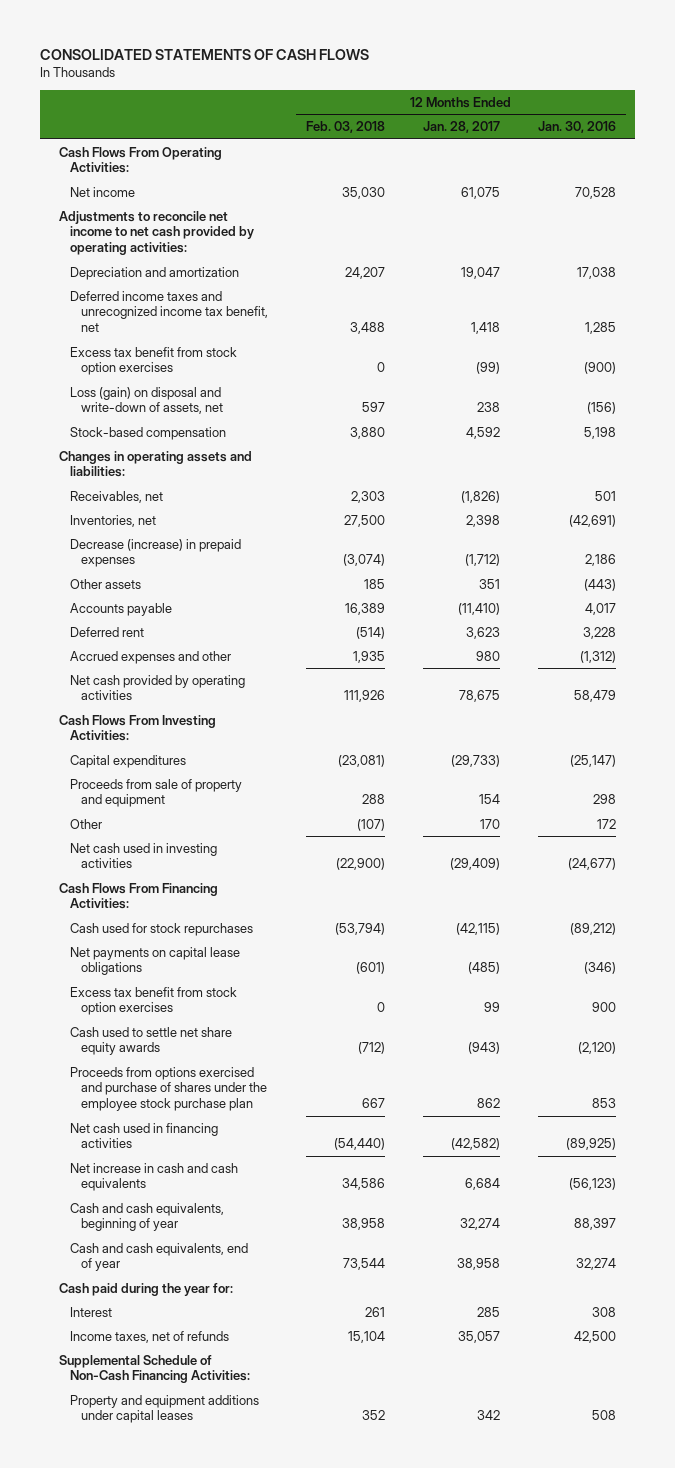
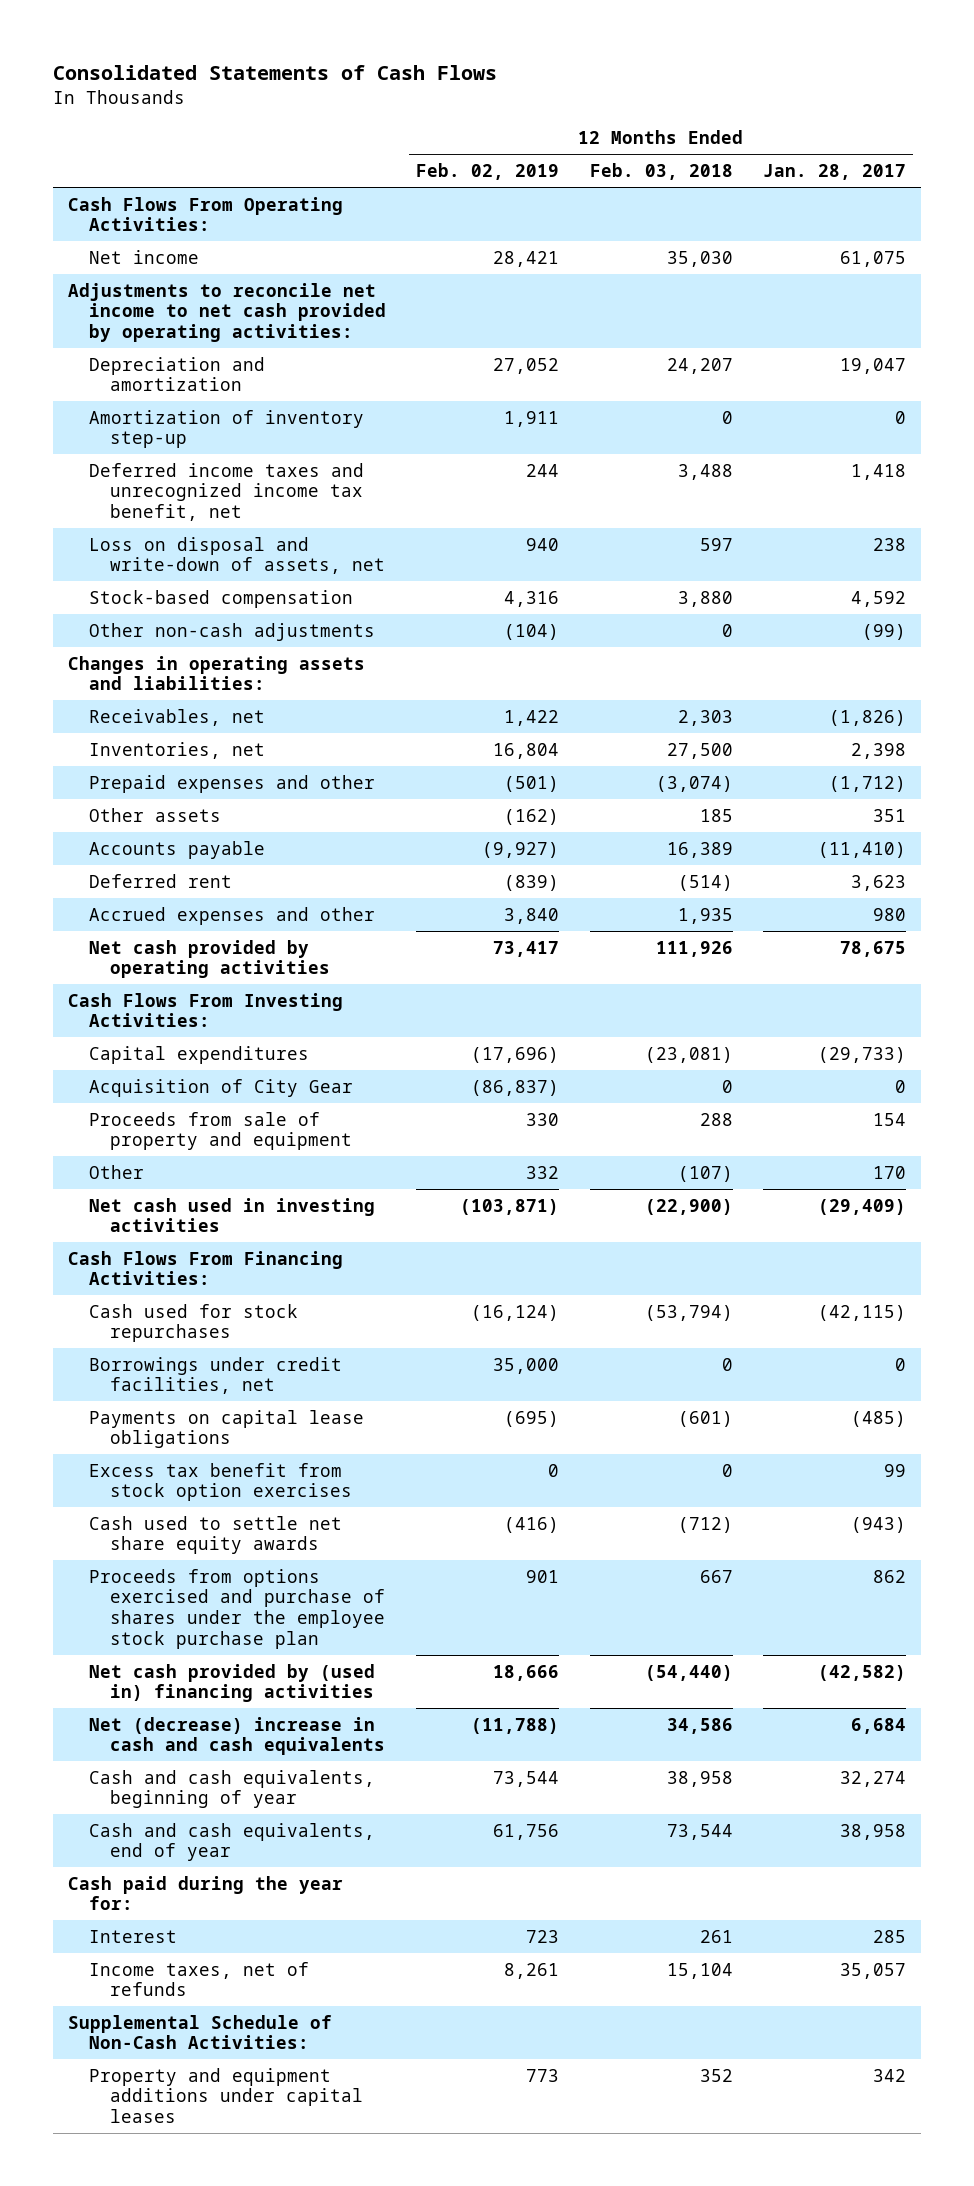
[39,48,369,60] CONSOLIDATED STATEMENTS OF CASH FLOWS -> [53,65,498,81] Consolidated Statements of Cash Flows
[538,120,617,133] Jan. 30, 2016 -> none
none -> [416,163,560,181] Feb. 02, 2019
none -> [89,409,365,449] Amortization of inventory step-up
[69,346,237,376] Excess tax benefit from stock option exercises -> none
[69,386,223,415] Loss (gain) on disposal and write-down of assets, net -> [89,536,385,575] Loss on disposal and write-down of assets, net
none -> [89,622,376,641] Other non-cash adjustments
[69,538,241,568] Decrease (increase) in prepaid expenses -> [89,774,376,793] Prepaid expenses and other
none -> [89,1078,354,1097] Acquisition of City Gear
none -> [89,1356,343,1395] Borrowings under credit facilities, net
[69,946,240,976] Net payments on capital lease obligations -> [89,1409,365,1449] Payments on capital lease obligations
[69,1122,218,1149] Net cash used in financing activities -> [89,1663,376,1703] Net cash provided by (used in) financing activities
[69,1162,238,1192] Net increase in cash and cash equivalents -> [89,1716,385,1756] Net (decrease) increase in cash and cash equivalents
[58,1354,250,1384] Supplemental Schedule of Non-Cash Financing Activities: -> [68,2014,333,2050] Supplemental Schedule of Non-Cash Activities:

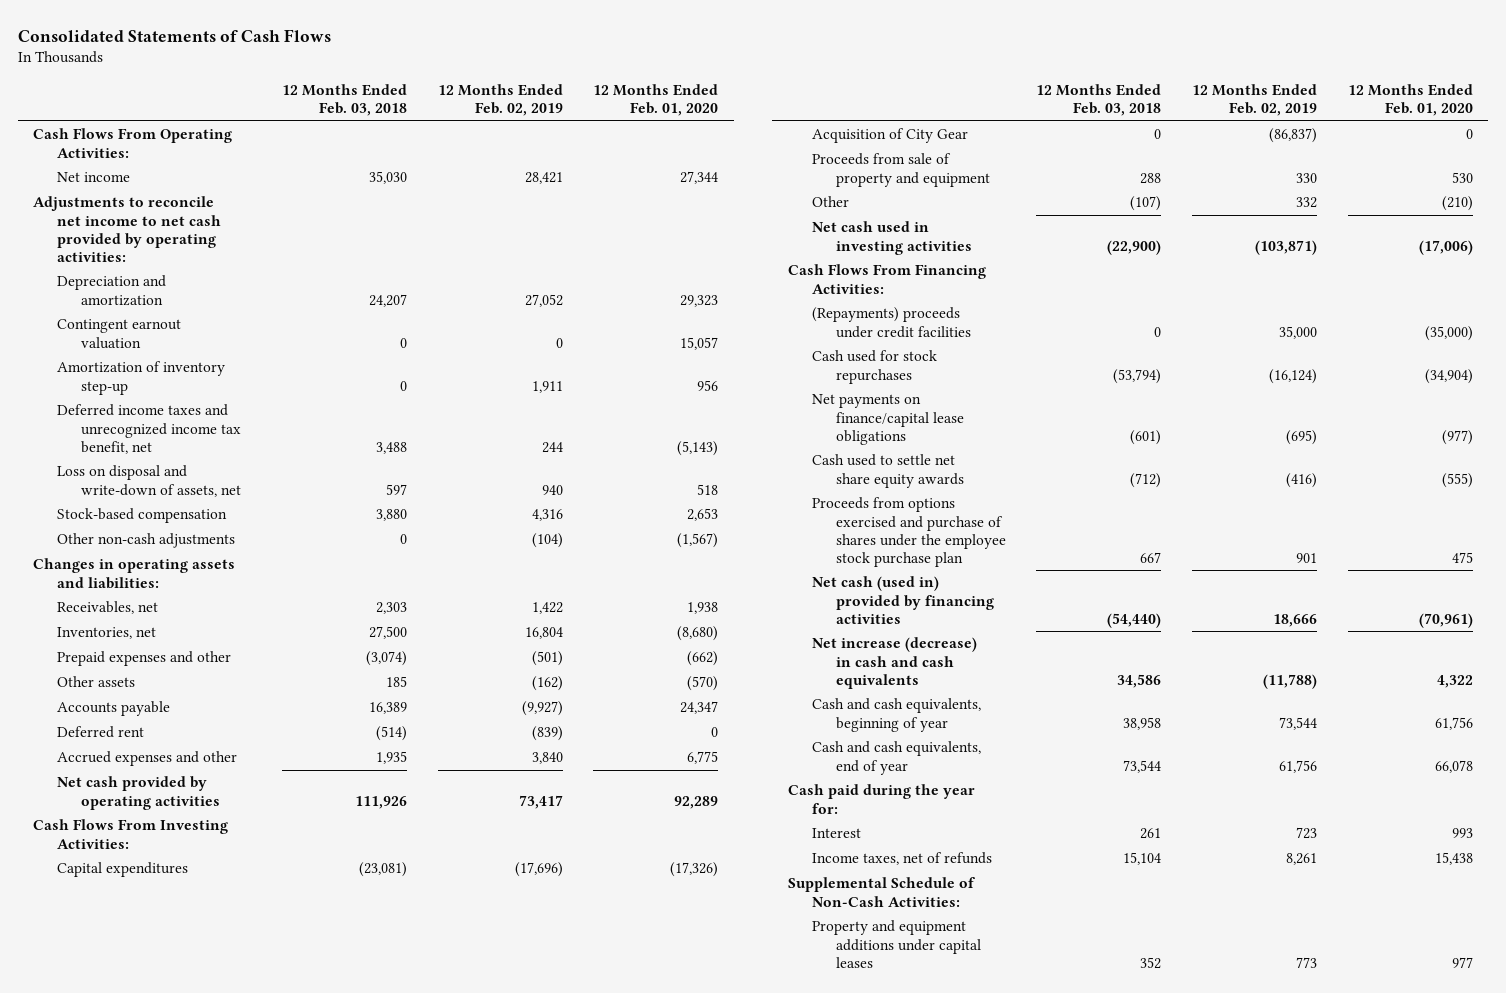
[762,164,906,181] Jan. 28, 2017 -> none
none -> [593,84,719,117] 12 Months Ended Feb. 01, 2020
none -> [57,319,182,349] Contingent earnout valuation
none -> [811,307,971,338] (Repayments) proceeds under credit facilities
[89,1356,343,1395] Borrowings under credit facilities, net -> none
[89,1462,352,1502] Excess tax benefit from stock option exercises -> none
[89,1409,365,1449] Payments on capital lease obligations -> [811,394,964,445] Net payments on finance/capital lease obligations
[89,1663,376,1703] Net cash provided by (used in) financing activities -> [811,576,994,624] Net cash (used in) provided by financing activities
[89,1716,385,1756] Net (decrease) increase in cash and cash equivalents -> [811,637,977,689] Net increase (decrease) in cash and cash equivalents

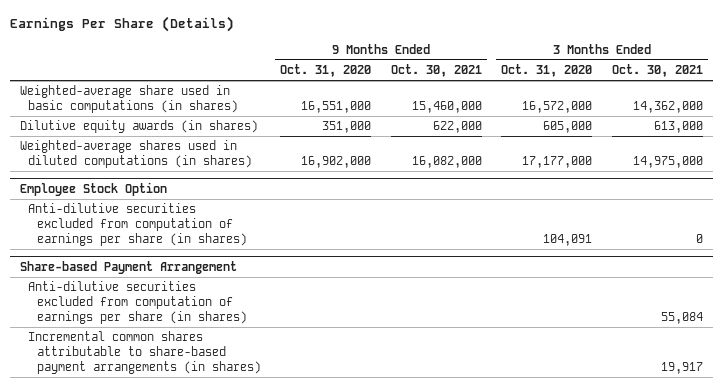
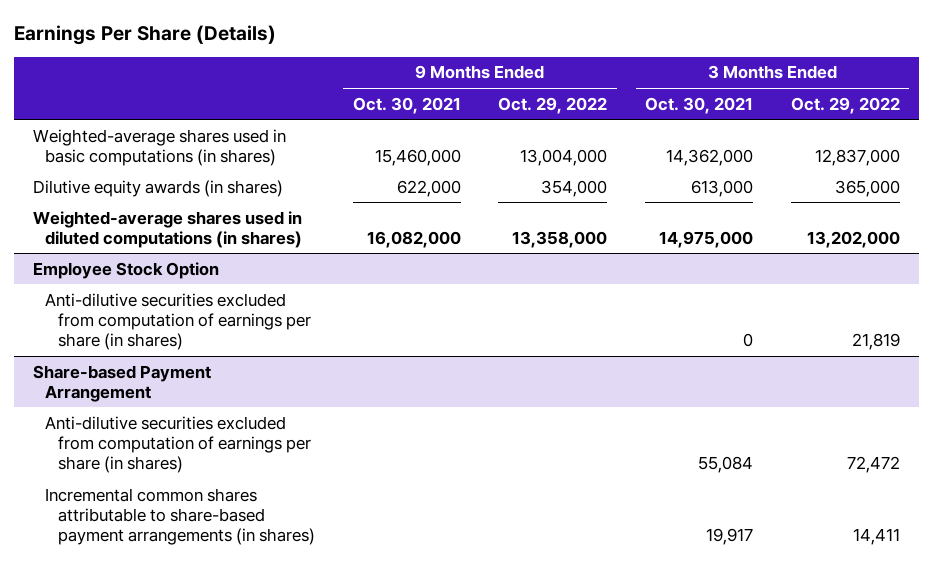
[280,63,372,77] Oct. 31, 2020 -> none
[501,63,593,77] Oct. 31, 2020 -> none
none -> [498,96,608,114] Oct. 29, 2022
none -> [790,96,900,114] Oct. 29, 2022
[19,85,239,113] Weighted-average share used in basic computations (in shares) -> [32,128,286,166] Weighted-average shares used in basic computations (in shares)

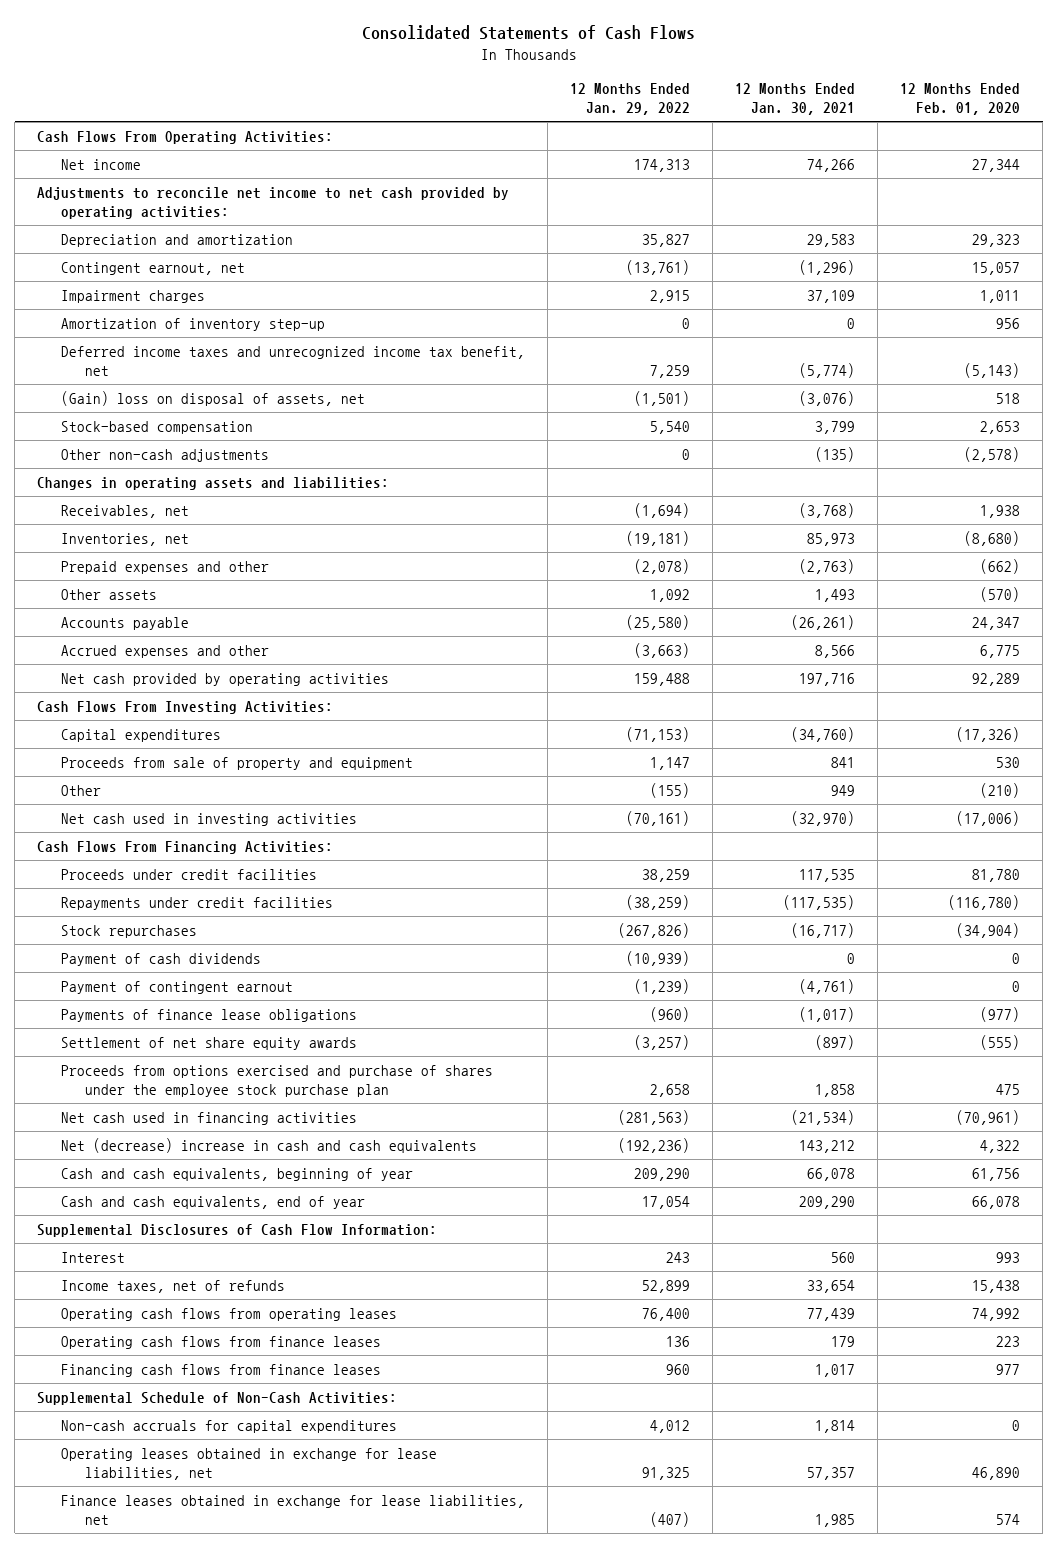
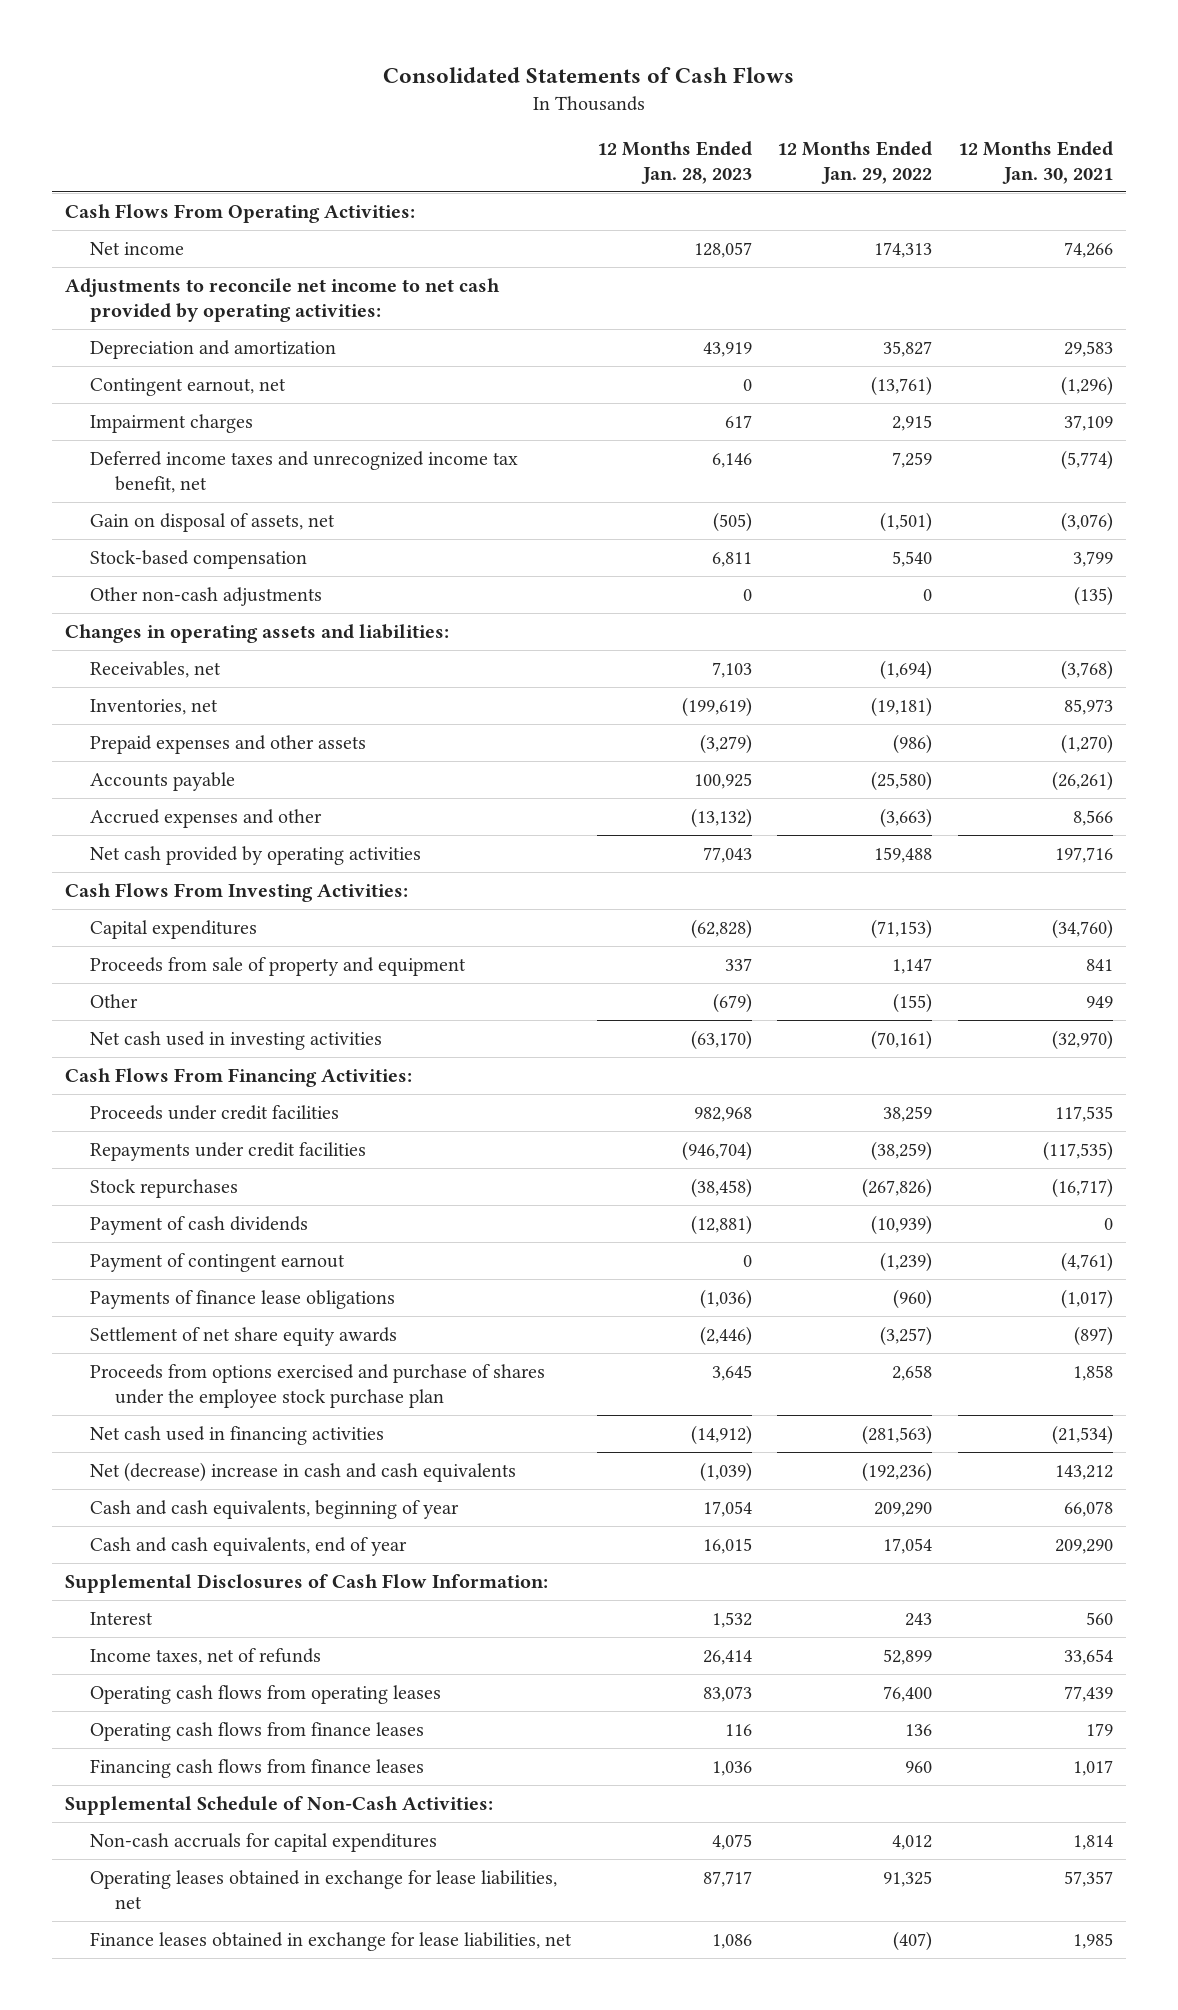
[900,82,1021,115] 12 Months Ended Feb. 01, 2020 -> none
none -> [596,140,752,184] 12 Months Ended Jan. 28, 2023
[61,317,326,331] Amortization of inventory step-up -> none
[61,390,366,406] (Gain) loss on disposal of assets, net -> [90,513,336,533] Gain on disposal of assets, net
[61,588,158,600] Other assets -> none
[61,560,270,574] Prepaid expenses and other -> [90,735,367,755] Prepaid expenses and other assets
[634,558,691,574] (2,078) -> [893,734,933,755] (986)
[799,558,856,574] (2,763) -> [1061,734,1114,755] (1,270)

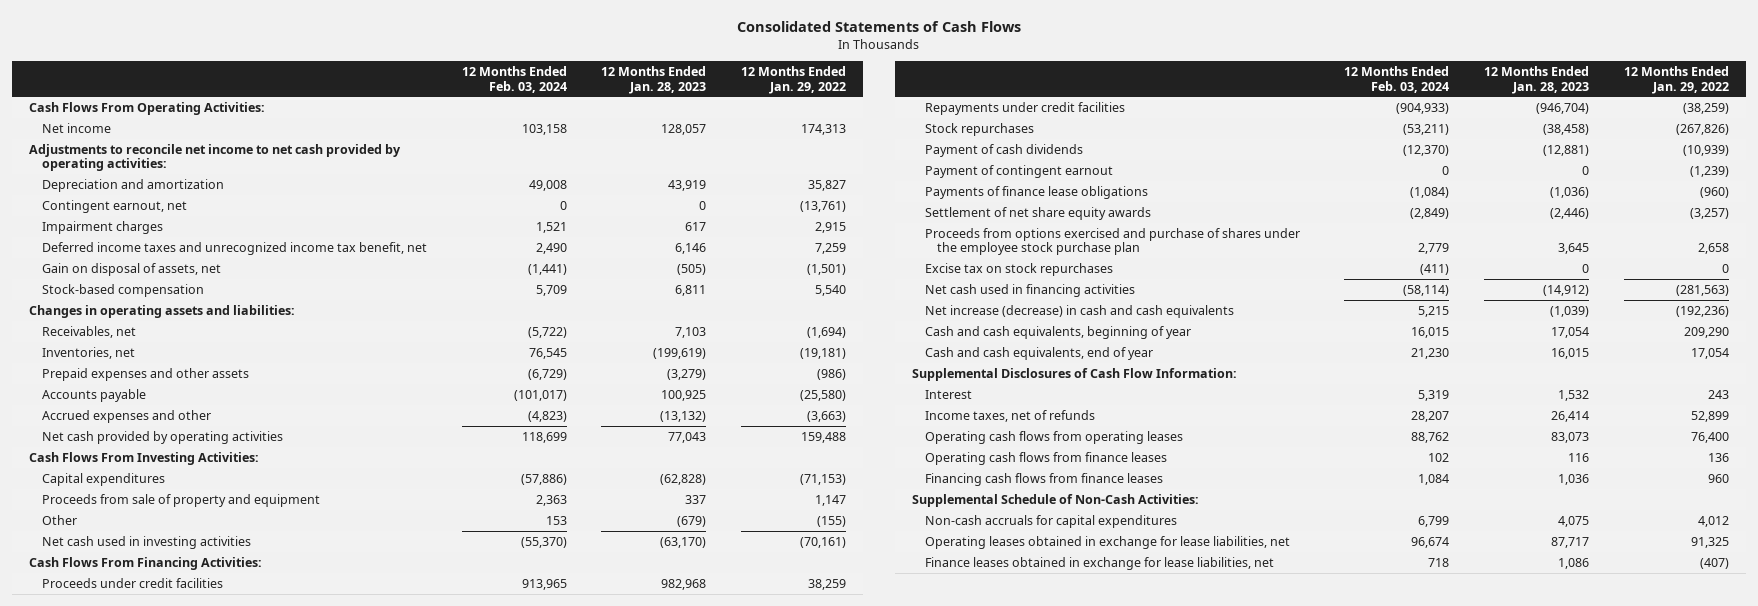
[958,140,1114,184] 12 Months Ended Jan. 30, 2021 -> none
none -> [461,66,567,93] 12 Months Ended Feb. 03, 2024
[90,587,323,607] Other non-cash adjustments -> none
none -> [924,262,1113,276] Excise tax on stock repurchases
[90,1462,517,1483] Net (decrease) increase in cash and cash equivalents -> [924,304,1234,318] Net increase (decrease) in cash and cash equivalents

